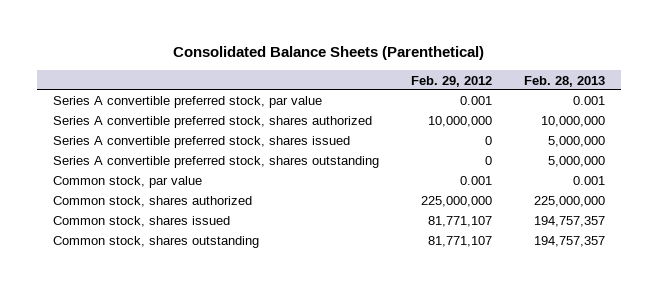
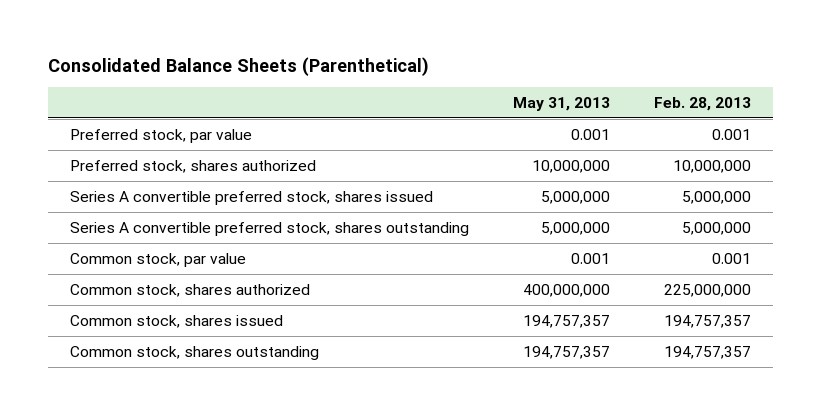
[410,75,492,87] Feb. 29, 2012 -> none
none -> [512,97,610,112] May 31, 2013
[53,96,323,109] Series A convertible preferred stock, par value -> [69,128,252,143] Preferred stock, par value
[53,116,373,129] Series A convertible preferred stock, shares authorized -> [69,159,316,173] Preferred stock, shares authorized

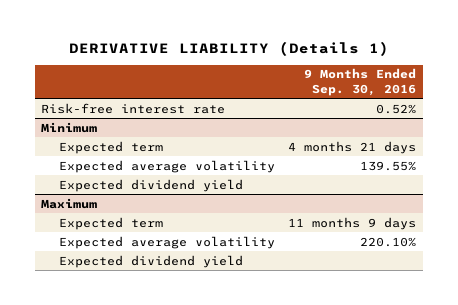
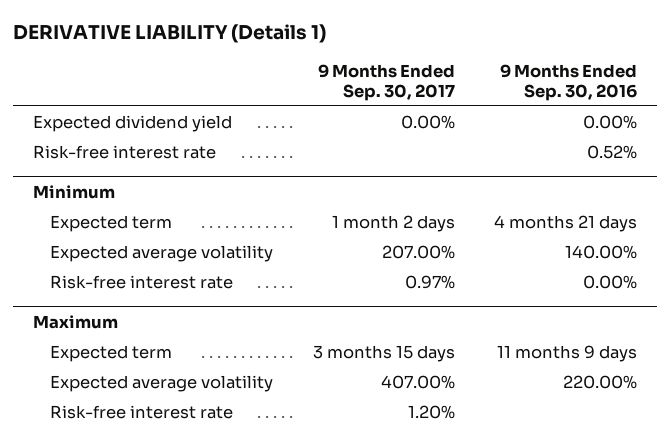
none -> [317,64,455,101] 9 Months Ended Sep. 30, 2017
none -> [33,115,233,133] Expected dividend yield
[58,178,243,192] Expected dividend yield -> none
[360,160,417,171] 139.55% -> [565,245,638,260] 140.00%
none -> [50,275,234,290] Risk-free interest rate
[58,254,243,268] Expected dividend yield -> none
[360,236,417,247] 220.10% -> [563,375,638,390] 220.00%
none -> [50,405,234,420] Risk-free interest rate

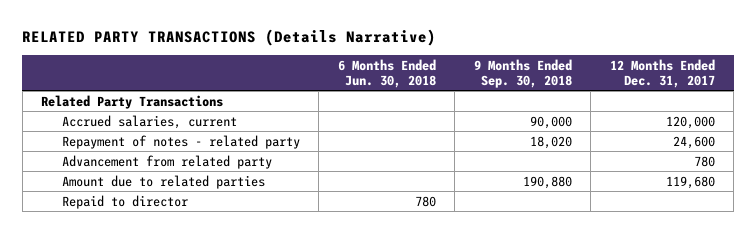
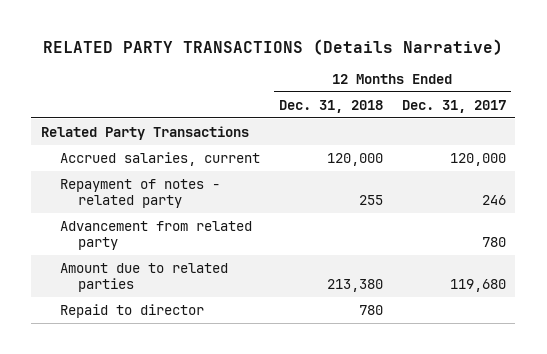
[337,58,436,88] 6 Months Ended Jun. 30, 2018 -> none
[473,58,572,88] 9 Months Ended Sep. 30, 2018 -> none
none -> [278,99,383,113] Dec. 31, 2018
[672,135,715,149] 24,600 -> [481,195,506,206] 246

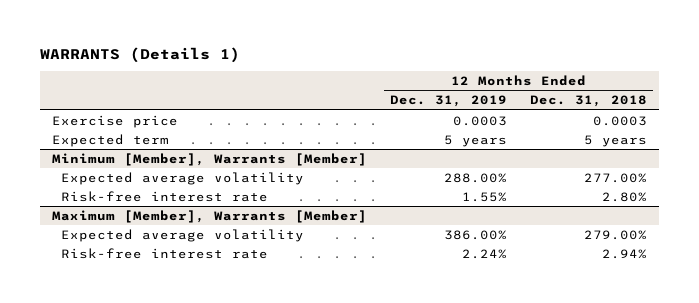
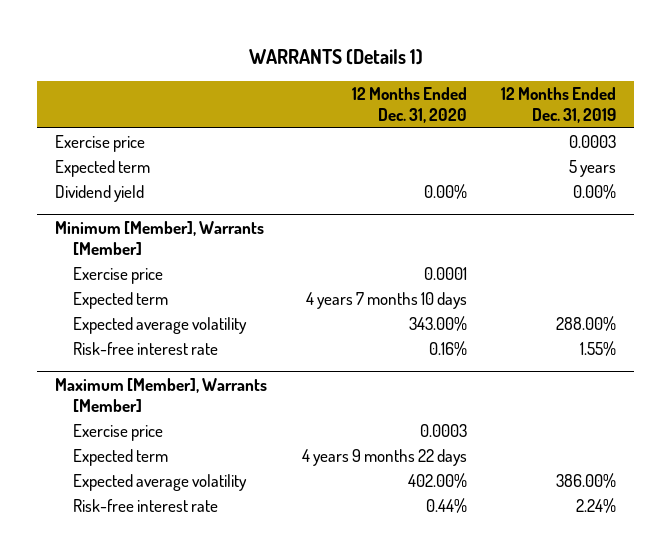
[530,95,648,108] Dec. 31, 2018 -> none
none -> [351,87,467,124] 12 Months Ended Dec. 31, 2020
none -> [54,184,144,202] Dividend yield
none -> [72,266,163,284] Exercise price
none -> [72,291,168,309] Expected term
none -> [72,423,163,441] Exercise price
none -> [72,448,168,466] Expected term

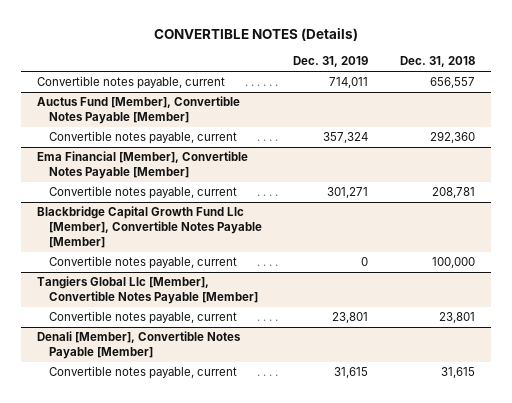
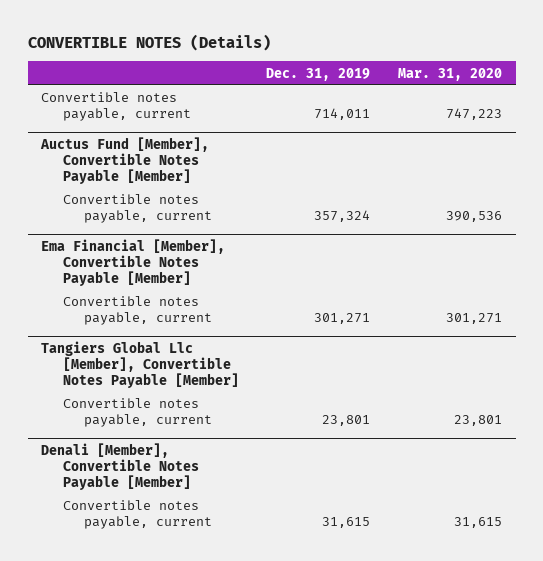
[399,56,475,68] Dec. 31, 2018 -> none
none -> [397,67,502,81] Mar. 31, 2020
[37,206,262,248] Blackbridge Capital Growth Fund Llc [Member], Convertible Notes Payable [Member] -> none
[48,256,237,270] Convertible notes payable, current -> none

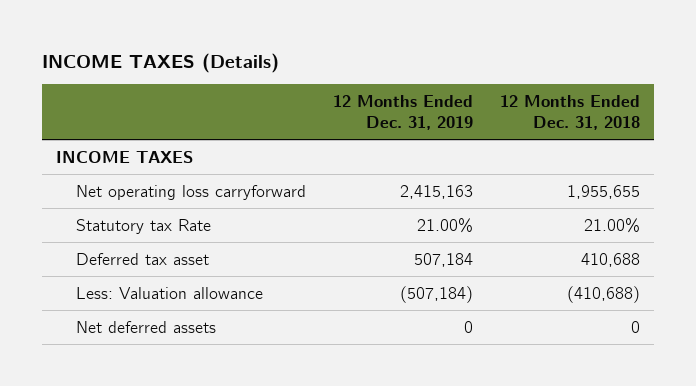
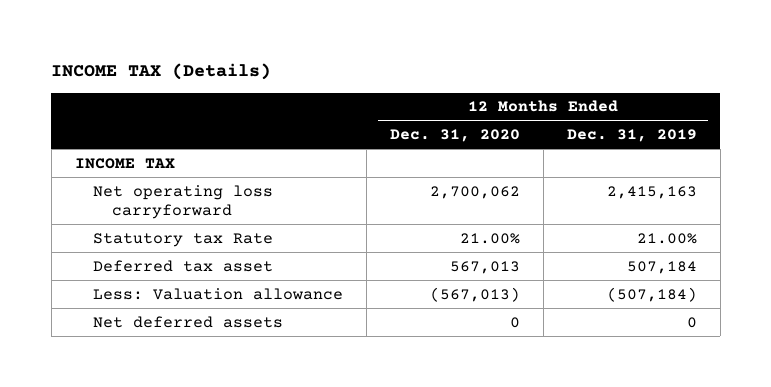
[42,52,280,73] INCOME TAXES (Details) -> [51,63,272,81] INCOME TAX (Details)
[500,95,641,131] 12 Months Ended Dec. 31, 2018 -> none
none -> [389,128,520,142] Dec. 31, 2020
[55,150,193,163] INCOME TAXES -> [74,157,175,169] INCOME TAX

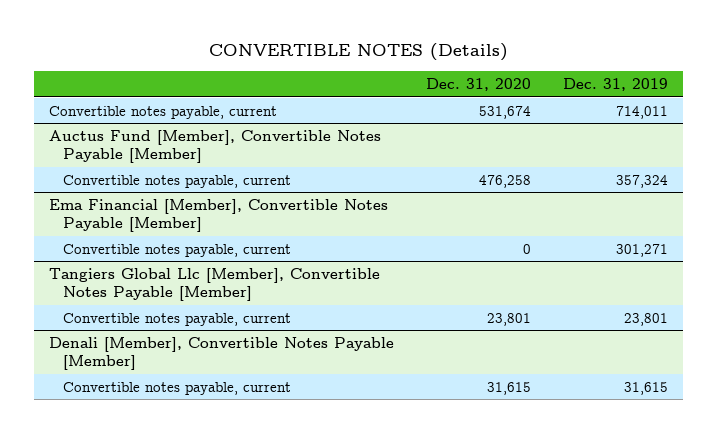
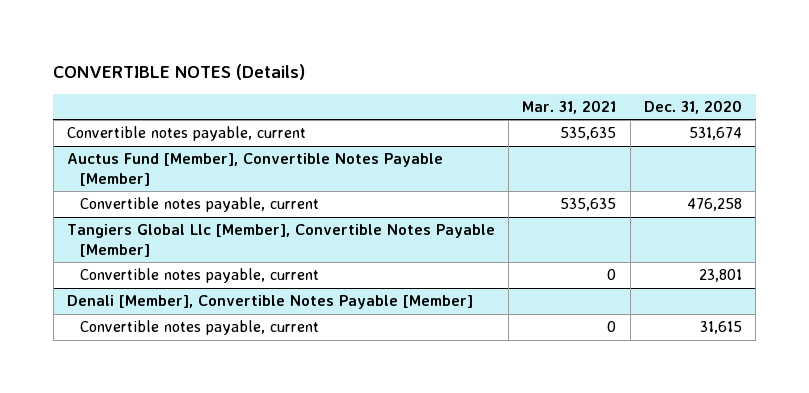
[562,77,668,91] Dec. 31, 2019 -> none
none -> [522,99,617,114] Mar. 31, 2021
[49,198,389,232] Ema Financial [Member], Convertible Notes Payable [Member] -> none
[63,243,292,257] Convertible notes payable, current -> none

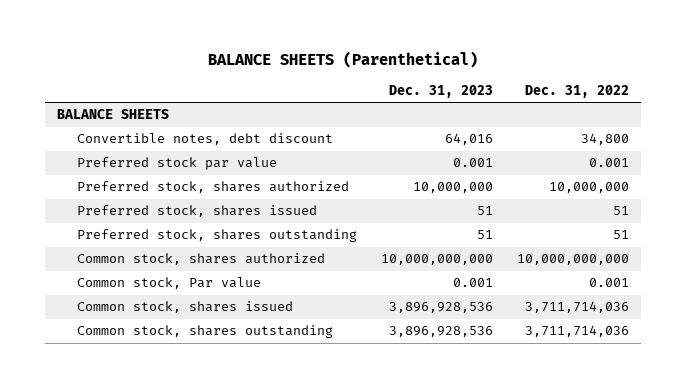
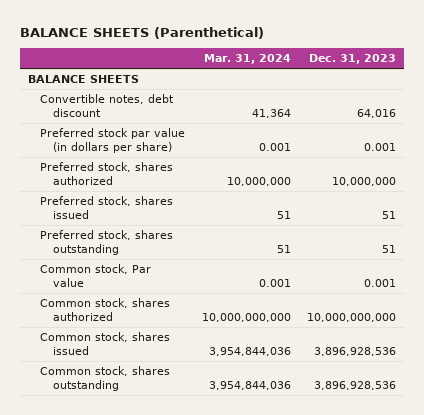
[525,84,630,98] Dec. 31, 2022 -> none
none -> [203,54,291,65] Mar. 31, 2024
[76,157,277,171] Preferred stock par value -> [40,128,186,154] Preferred stock par value (in dollars per share)
[76,253,325,266] Common stock, shares authorized -> [40,298,171,322] Common stock, shares authorized

